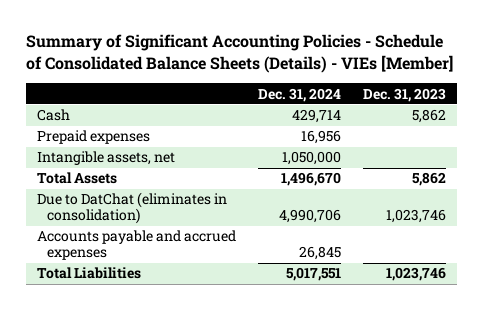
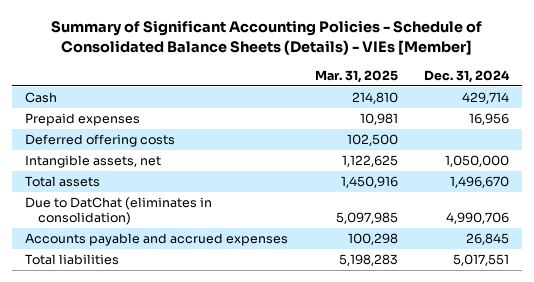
[363,87,447,102] Dec. 31, 2023 -> none
none -> [314,69,398,83] Mar. 31, 2025
none -> [25,134,176,148] Deferred offering costs
[36,172,117,185] Total Assets -> [25,176,101,188] Total assets
[36,267,141,280] Total Liabilities -> [25,254,120,266] Total liabilities

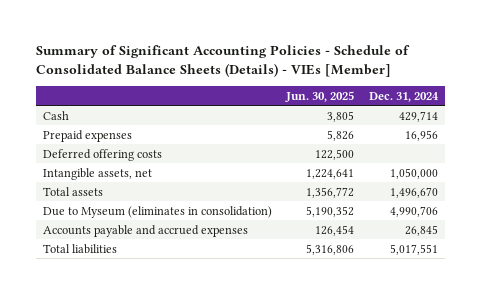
[314,69,398,83] Mar. 31, 2025 -> none
none -> [285,90,355,102] Jun. 30, 2025
[25,197,213,226] Due to DatChat (eliminates in consolidation) -> [42,205,272,218] Due to Myseum (eliminates in consolidation)

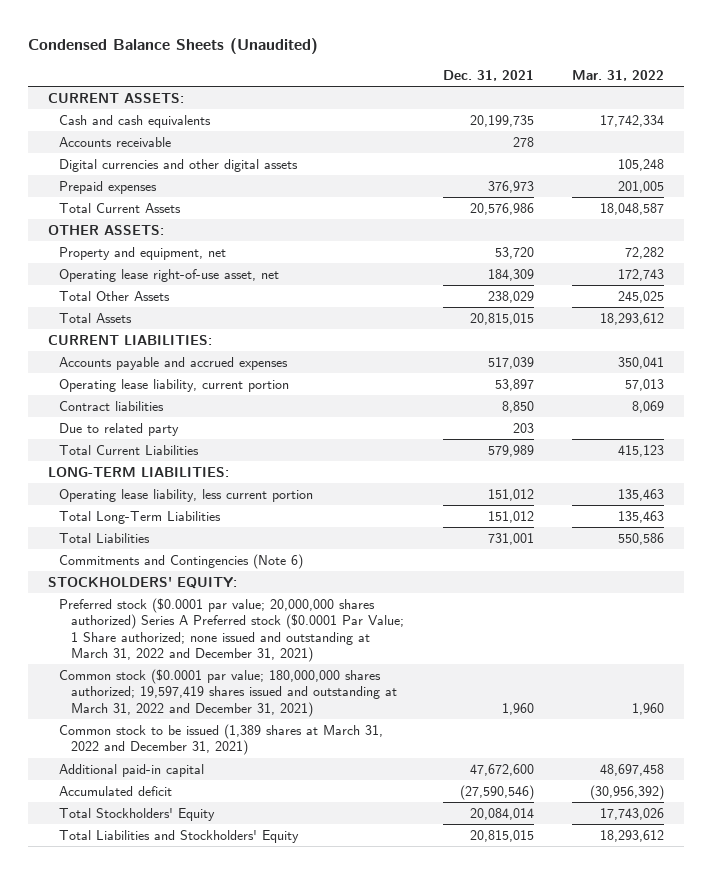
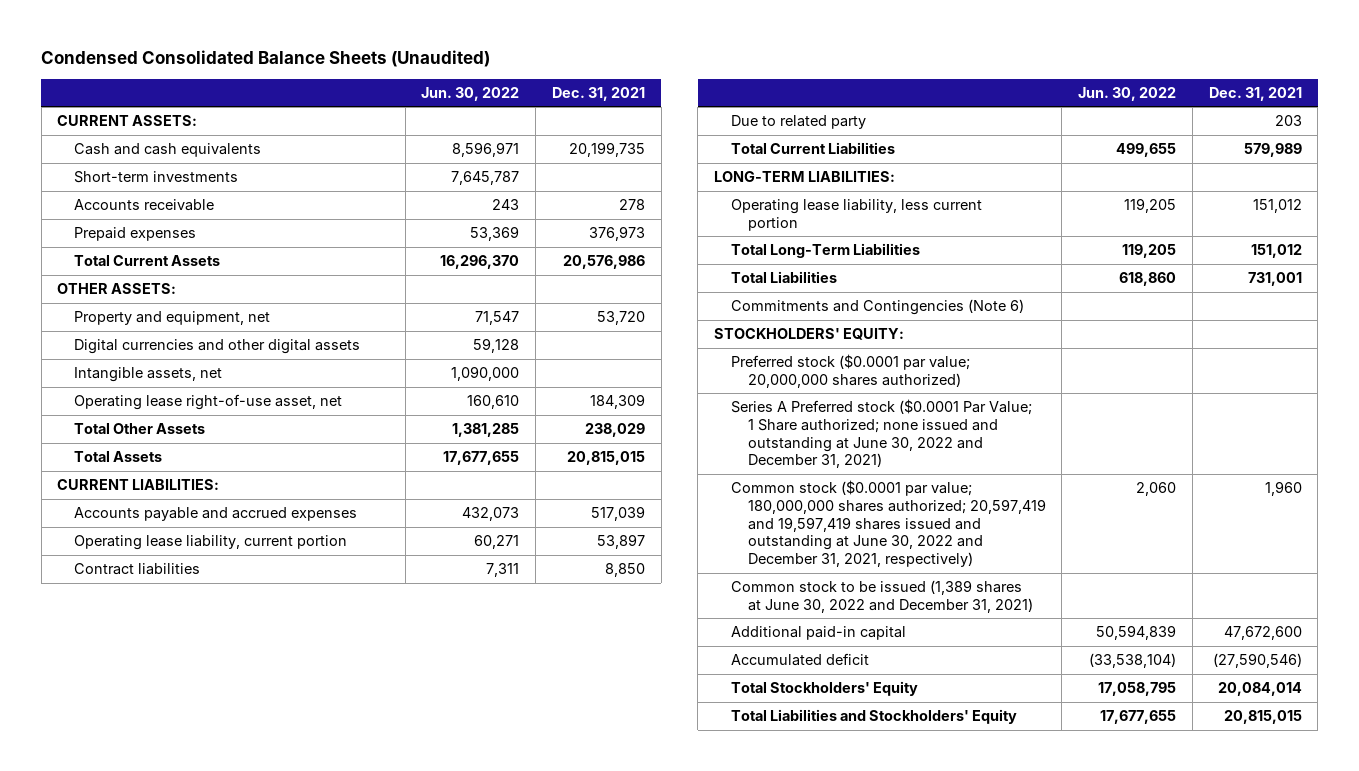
[28,38,319,55] Condensed Balance Sheets (Unaudited) -> [41,49,491,67] Condensed Consolidated Balance Sheets (Unaudited)
[572,70,665,82] Mar. 31, 2022 -> none
none -> [421,86,520,101] Jun. 30, 2022
none -> [74,171,239,184] Short-term investments
[59,159,299,173] Digital currencies and other digital assets -> [74,339,361,355] Digital currencies and other digital assets
none -> [74,367,223,383] Intangible assets, net
[59,598,404,662] Preferred stock ($0.0001 par value; 20,000,000 shares authorized) Series A Preferred stock ($0.0001 Par Value; 1 Share authorized; none issued and outstanding at March 31, 2022 and December 31, 2021) -> [730,354,970,388] Preferred stock ($0.0001 par value; 20,000,000 shares authorized)
none -> [730,399,1032,469] Series A Preferred stock ($0.0001 Par Value; 1 Share authorized; none issued and outstanding at June 30, 2022 and December 31, 2021)
[59,669,397,717] Common stock ($0.0001 par value; 180,000,000 shares authorized; 19,597,419 shares issued and outstanding at March 31, 2022 and December 31, 2021) -> [730,480,1046,568] Common stock ($0.0001 par value; 180,000,000 shares authorized; 20,597,419 and 19,597,419 shares issued and outstanding at June 30, 2022 and December 31, 2021, respectively)
[59,724,384,756] Common stock to be issued (1,389 shares at March 31, 2022 and December 31, 2021) -> [730,580,1033,613] Common stock to be issued (1,389 shares at June 30, 2022 and December 31, 2021)

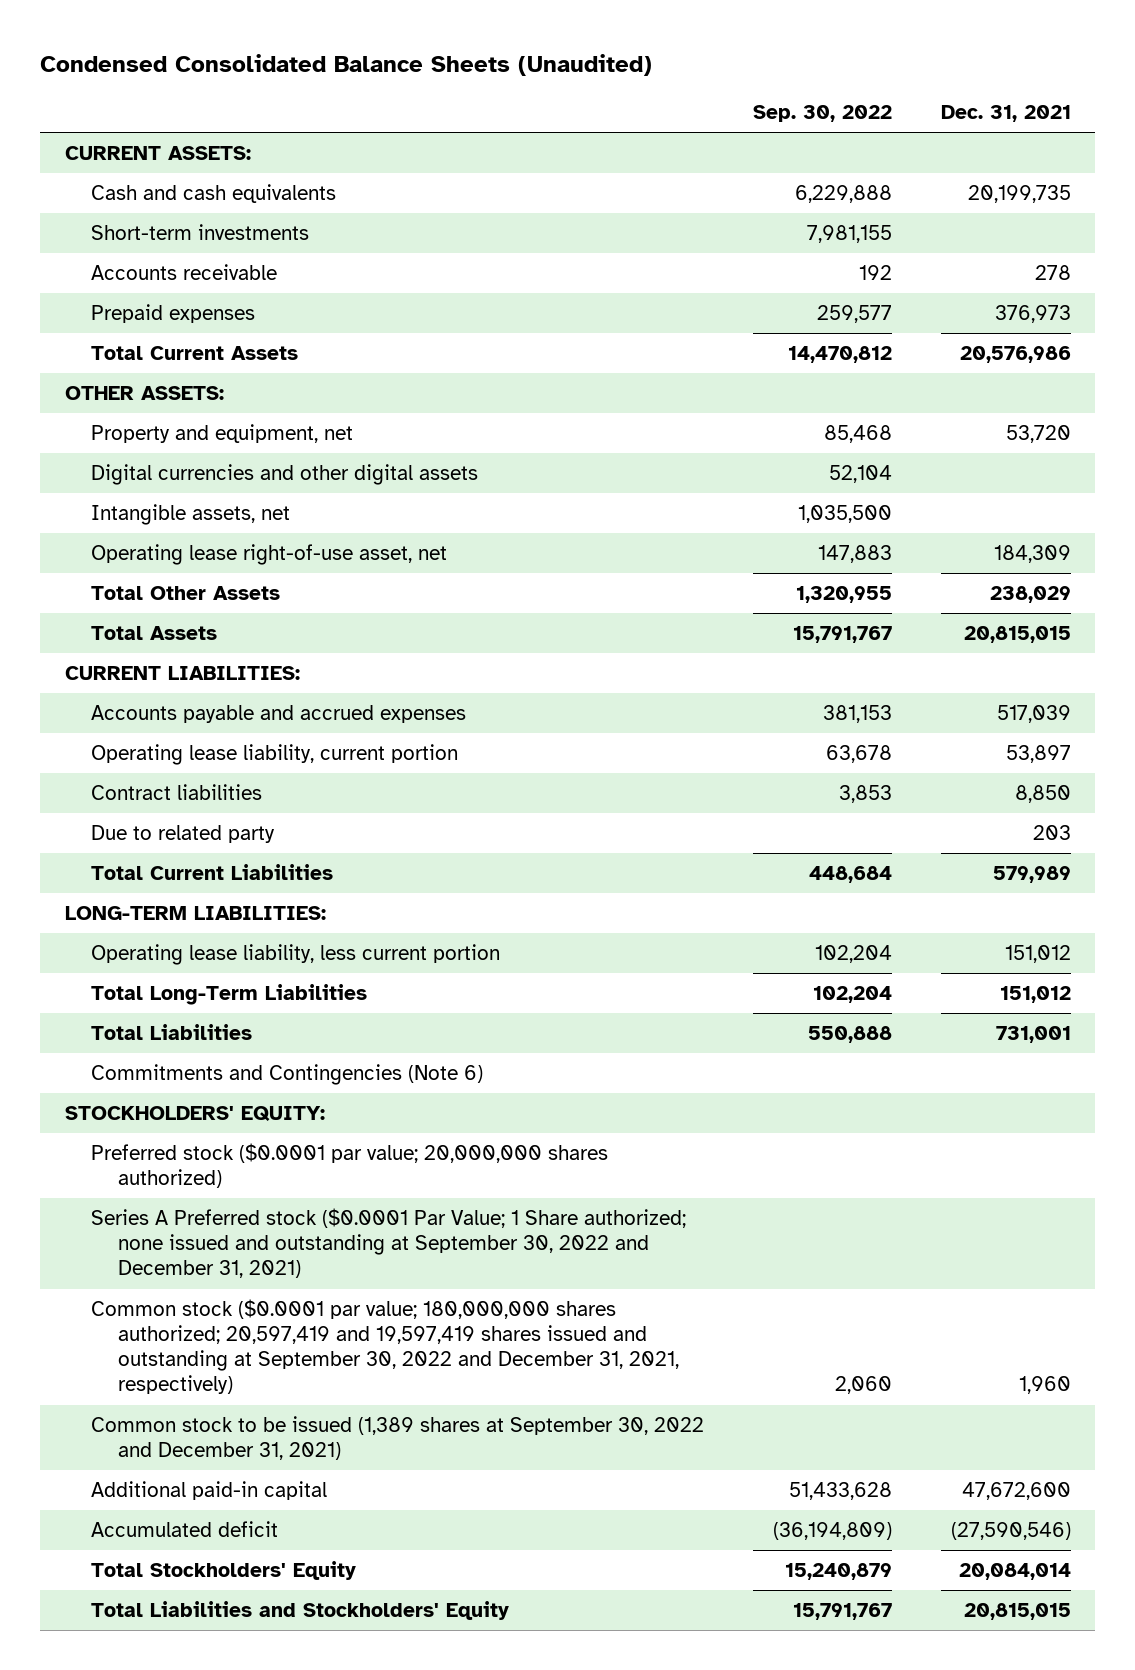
[421,86,520,101] Jun. 30, 2022 -> none
none -> [753,105,893,123] Sep. 30, 2022
[730,399,1032,469] Series A Preferred stock ($0.0001 Par Value; 1 Share authorized; none issued and outstanding at June 30, 2022 and December 31, 2021) -> [91,1208,687,1279] Series A Preferred stock ($0.0001 Par Value; 1 Share authorized; none issued and outstanding at September 30, 2022 and December 31, 2021)
[730,480,1046,568] Common stock ($0.0001 par value; 180,000,000 shares authorized; 20,597,419 and 19,597,419 shares issued and outstanding at June 30, 2022 and December 31, 2021, respectively) -> [91,1299,680,1395] Common stock ($0.0001 par value; 180,000,000 shares authorized; 20,597,419 and 19,597,419 shares issued and outstanding at September 30, 2022 and December 31, 2021, respectively)
[730,580,1033,613] Common stock to be issued (1,389 shares at June 30, 2022 and December 31, 2021) -> [91,1416,705,1461] Common stock to be issued (1,389 shares at September 30, 2022 and December 31, 2021)

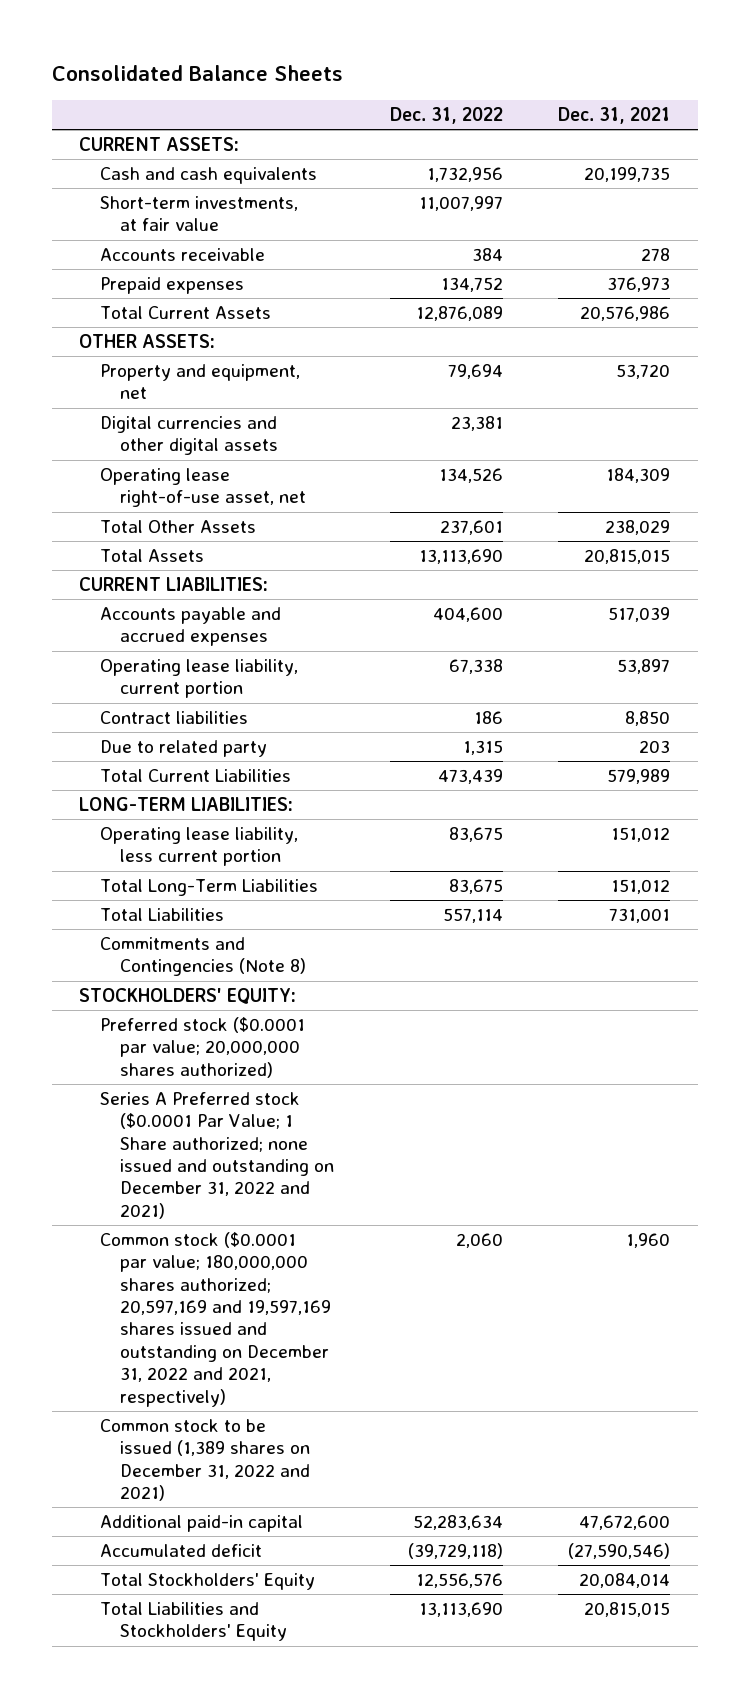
[40,53,653,76] Condensed Consolidated Balance Sheets (Unaudited) -> [51,65,343,82] Consolidated Balance Sheets
[753,105,893,123] Sep. 30, 2022 -> none
none -> [389,107,503,125] Dec. 31, 2022
[91,224,310,241] Short-term investments -> [99,196,298,232] Short-term investments, at fair value
[91,504,291,526] Intangible assets, net -> none
[91,1064,484,1086] Commitments and Contingencies (Note 6) -> [99,937,307,977] Commitments and Contingencies (Note 8)
[91,1208,687,1279] Series A Preferred stock ($0.0001 Par Value; 1 Share authorized; none issued and outstanding at September 30, 2022 and December 31, 2021) -> [99,1092,335,1219] Series A Preferred stock ($0.0001 Par Value; 1 Share authorized; none issued and outstanding on December 31, 2022 and 2021)
[91,1299,680,1395] Common stock ($0.0001 par value; 180,000,000 shares authorized; 20,597,419 and 19,597,419 shares issued and outstanding at September 30, 2022 and December 31, 2021, respectively) -> [99,1232,332,1407] Common stock ($0.0001 par value; 180,000,000 shares authorized; 20,597,169 and 19,597,169 shares issued and outstanding on December 31, 2022 and 2021, respectively)
[91,1416,705,1461] Common stock to be issued (1,389 shares at September 30, 2022 and December 31, 2021) -> [99,1419,311,1502] Common stock to be issued (1,389 shares on December 31, 2022 and 2021)

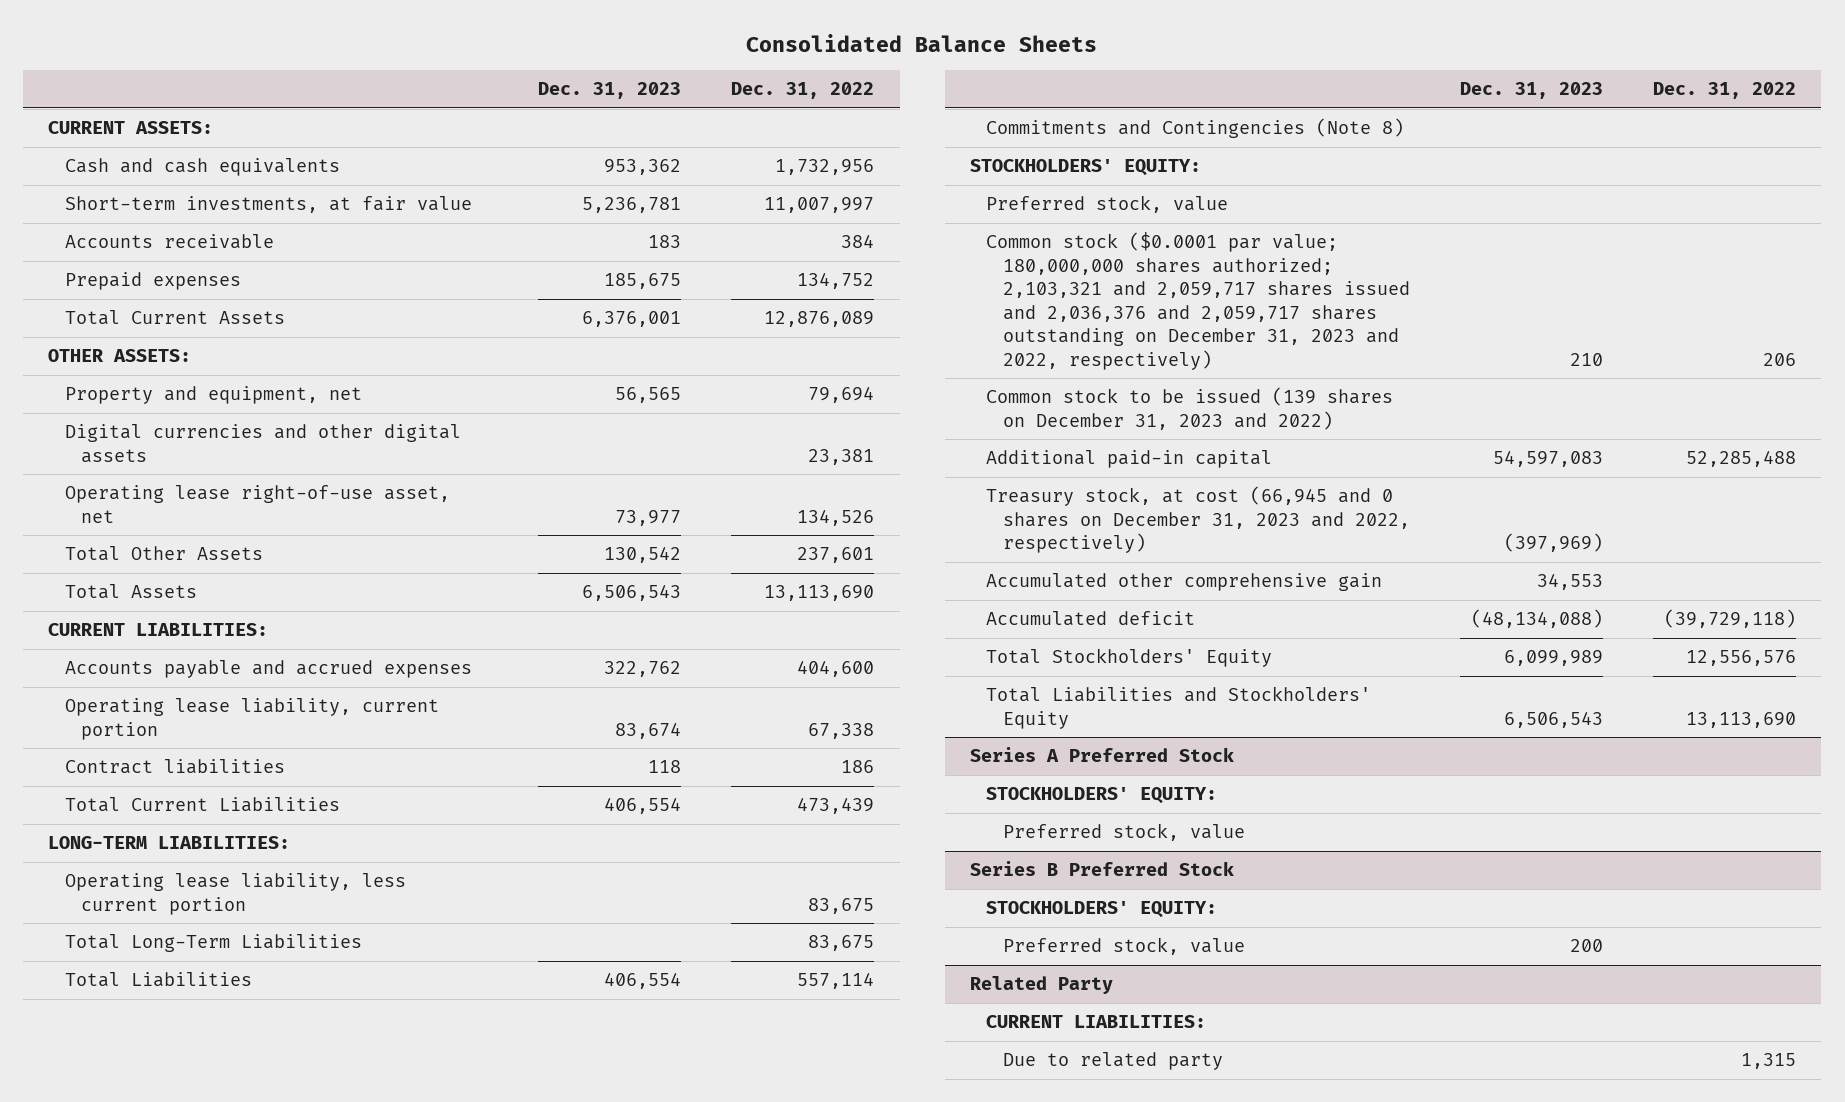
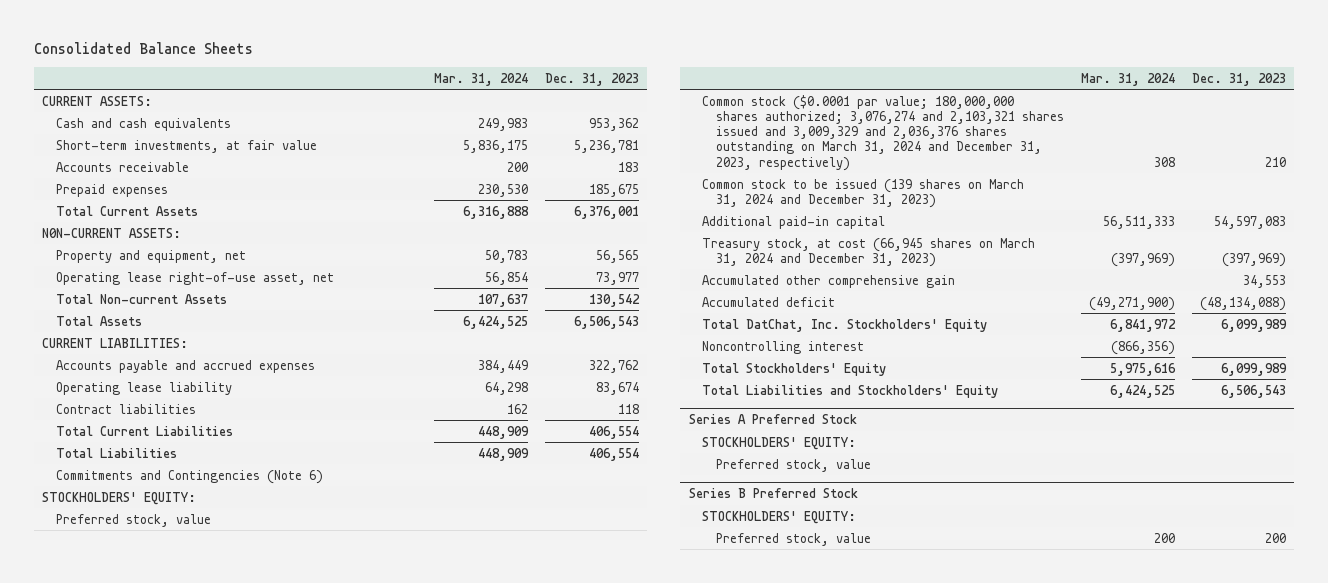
[731,82,875,100] Dec. 31, 2022 -> none
none -> [434,72,529,86] Mar. 31, 2024
[48,349,192,363] OTHER ASSETS: -> none
none -> [41,227,181,238] N0N-CURRENT ASSETS:
[64,424,461,463] Digital currencies and other digital assets -> none
[64,546,263,562] Total Other Assets -> [55,293,227,304] Total Non-current Assets
[64,698,439,740] Operating lease liability, current portion -> [55,381,232,395] Operating lease liability
[48,836,291,850] LONG-TERM LIABILITIES: -> none
[64,873,406,915] Operating lease liability, less current portion -> none
[64,934,362,953] Total Long-Term Liabilities -> none
[986,118,1405,139] Commitments and Contingencies (Note 8) -> [55,469,323,484] Commitments and Contingencies (Note 6)
[986,232,1410,370] Common stock ($0.0001 par value; 180,000,000 shares authorized; 2,103,321 and 2,059,717 shares issued and 2,036,376 and 2,059,717 shares outstanding on December 31, 2023 and 2022, respectively) -> [702,94,1065,171] Common stock ($0.0001 par value; 180,000,000 shares authorized; 3,076,274 and 2,103,321 shares issued and 3,009,329 and 2,036,376 shares outstanding on March 31, 2024 and December 31, 2023, respectively)
[986,387,1394,430] Common stock to be issued (139 shares on December 31, 2023 and 2022) -> [702,178,1025,208] Common stock to be issued (139 shares on March 31, 2024 and December 31, 2023)
[986,486,1410,554] Treasury stock, at cost (66,945 and 0 shares on December 31, 2023 and 2022, respectively) -> [702,237,1036,267] Treasury stock, at cost (66,945 shares on March 31, 2024 and December 31, 2023)
none -> [702,318,988,332] Total DatChat, Inc. Stockholders' Equity
none -> [702,340,865,354] Noncontrolling interest
[970,976,1114,995] Related Party -> none
[986,1015,1207,1029] CURRENT LIABILITIES: -> none
[1002,1052,1223,1071] Due to related party -> none

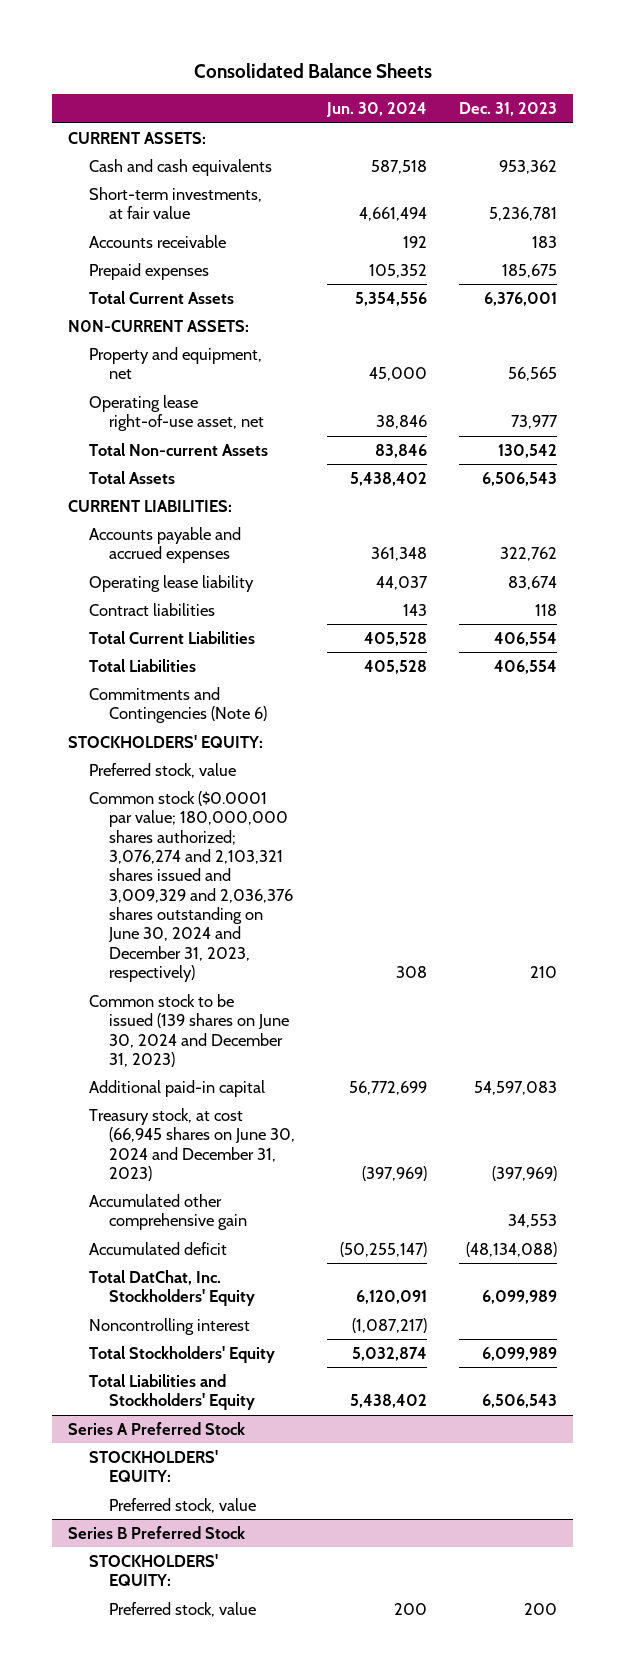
[434,72,529,86] Mar. 31, 2024 -> none
none -> [325,102,427,118] Jun. 30, 2024
[702,94,1065,171] Common stock ($0.0001 par value; 180,000,000 shares authorized; 3,076,274 and 2,103,321 shares issued and 3,009,329 and 2,036,376 shares outstanding on March 31, 2024 and December 31, 2023, respectively) -> [88,790,293,983] Common stock ($0.0001 par value; 180,000,000 shares authorized; 3,076,274 and 2,103,321 shares issued and 3,009,329 and 2,036,376 shares outstanding on June 30, 2024 and December 31, 2023, respectively)
[702,178,1025,208] Common stock to be issued (139 shares on March 31, 2024 and December 31, 2023) -> [88,993,289,1067] Common stock to be issued (139 shares on June 30, 2024 and December 31, 2023)
[702,237,1036,267] Treasury stock, at cost (66,945 shares on March 31, 2024 and December 31, 2023) -> [88,1107,295,1181] Treasury stock, at cost (66,945 shares on June 30, 2024 and December 31, 2023)

